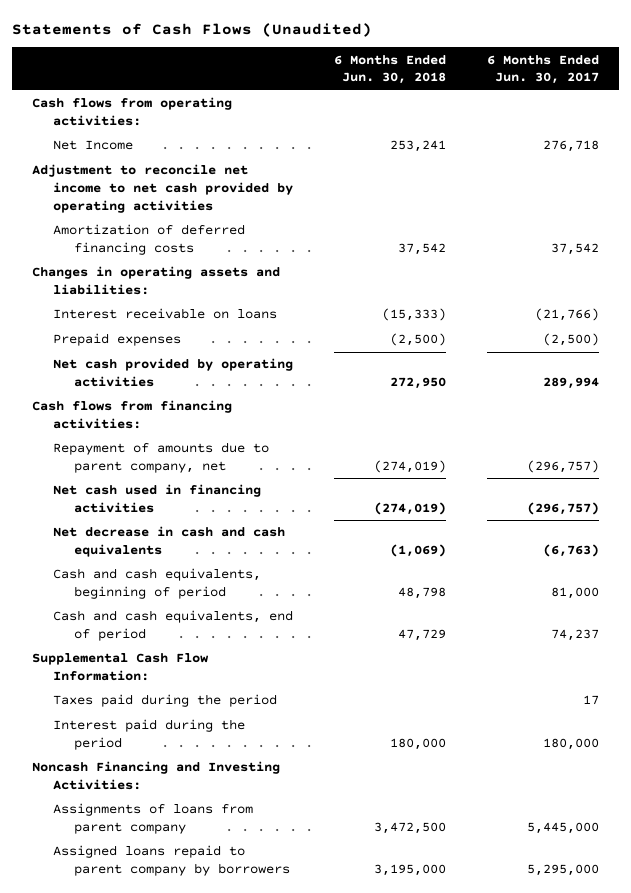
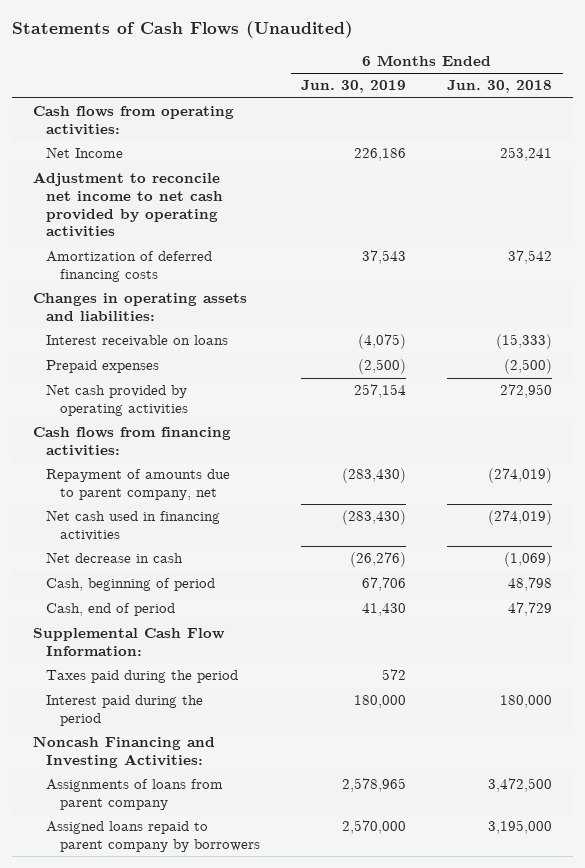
[486,54,599,85] 6 Months Ended Jun. 30, 2017 -> none
none -> [301,80,407,94] Jun. 30, 2019
[52,526,285,557] Net decrease in cash and cash equivalents -> [46,552,184,564] Net decrease in cash
[52,568,261,599] Cash and cash equivalents, beginning of period -> [46,578,216,592] Cash, beginning of period
[52,610,293,641] Cash and cash equivalents, end of period -> [46,603,176,617] Cash, end of period

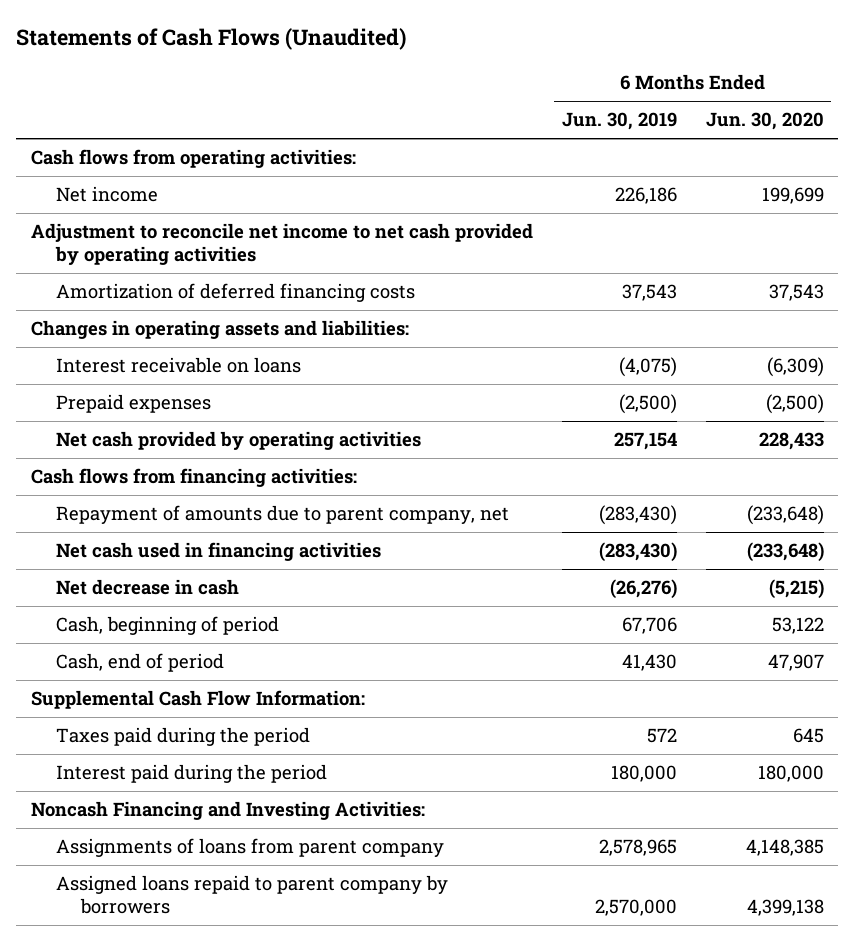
[447,80,553,94] Jun. 30, 2018 -> none
none -> [705,112,824,131] Jun. 30, 2020
[46,147,124,159] Net Income -> [55,186,158,203] Net income

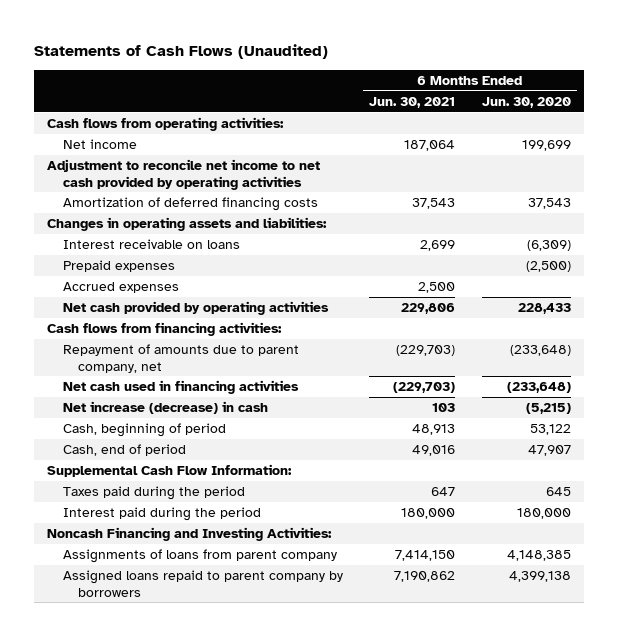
[561,112,677,131] Jun. 30, 2019 -> none
none -> [369,97,456,109] Jun. 30, 2021
none -> [62,282,179,294] Accrued expenses
[55,579,239,596] Net decrease in cash -> [62,401,268,415] Net increase (decrease) in cash

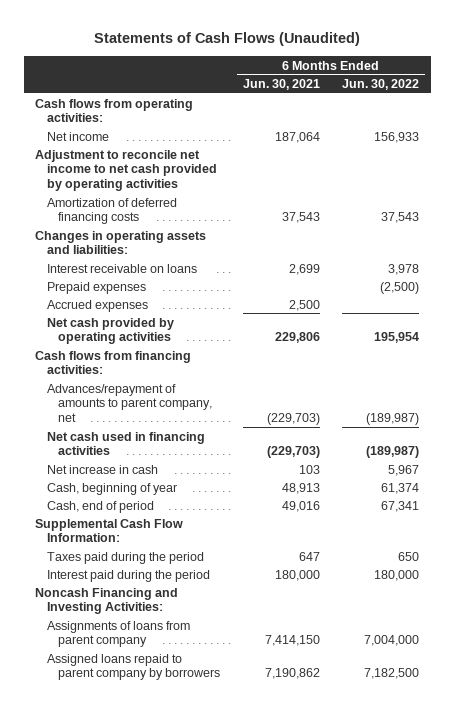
[481,97,571,109] Jun. 30, 2020 -> none
none -> [342,79,420,91] Jun. 30, 2022
[62,344,299,373] Repayment of amounts due to parent company, net -> [46,383,213,423] Advances/repayment of amounts to parent company, net
[62,401,268,415] Net increase (decrease) in cash -> [46,464,158,474] Net increase in cash
[62,423,226,438] Cash, beginning of period -> [46,482,177,495] Cash, beginning of year

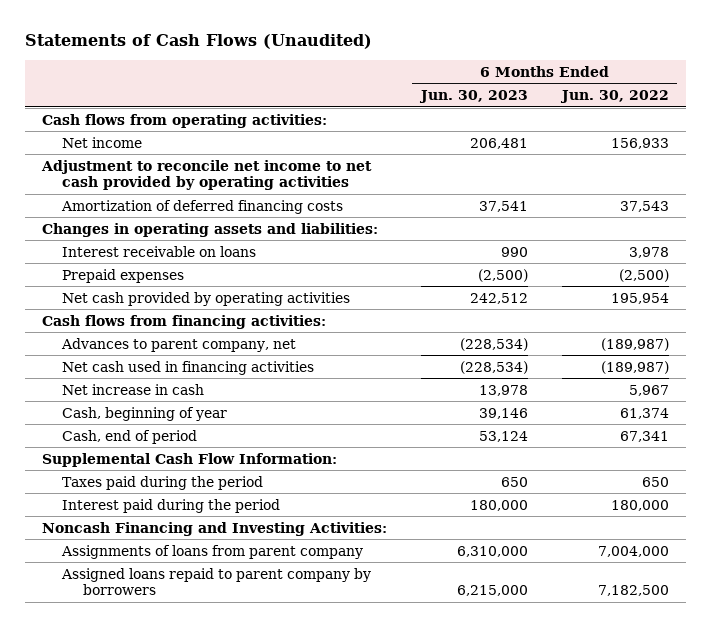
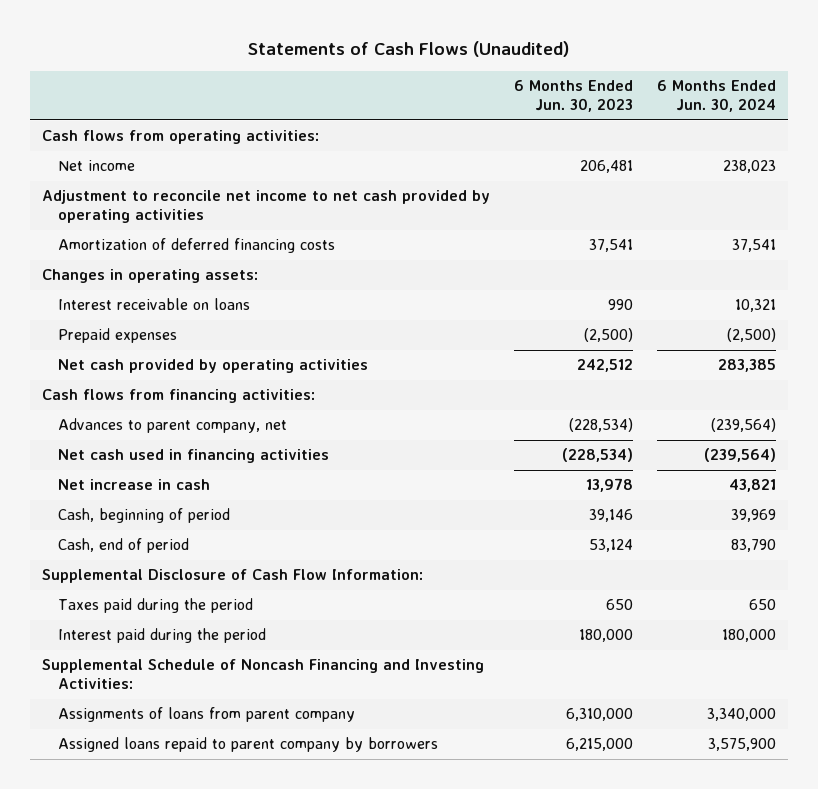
[559,89,669,103] Jun. 30, 2022 -> none
none -> [657,79,777,113] 6 Months Ended Jun. 30, 2024
[41,222,378,237] Changes in operating assets and liabilities: -> [41,269,258,284] Changes in operating assets:
[62,406,228,421] Cash, beginning of year -> [58,508,231,524] Cash, beginning of period
[41,452,337,467] Supplemental Cash Flow Information: -> [41,569,423,584] Supplemental Disclosure of Cash Flow Information:
[41,521,387,536] Noncash Financing and Investing Activities: -> [41,659,484,690] Supplemental Schedule of Noncash Financing and Investing Activities:

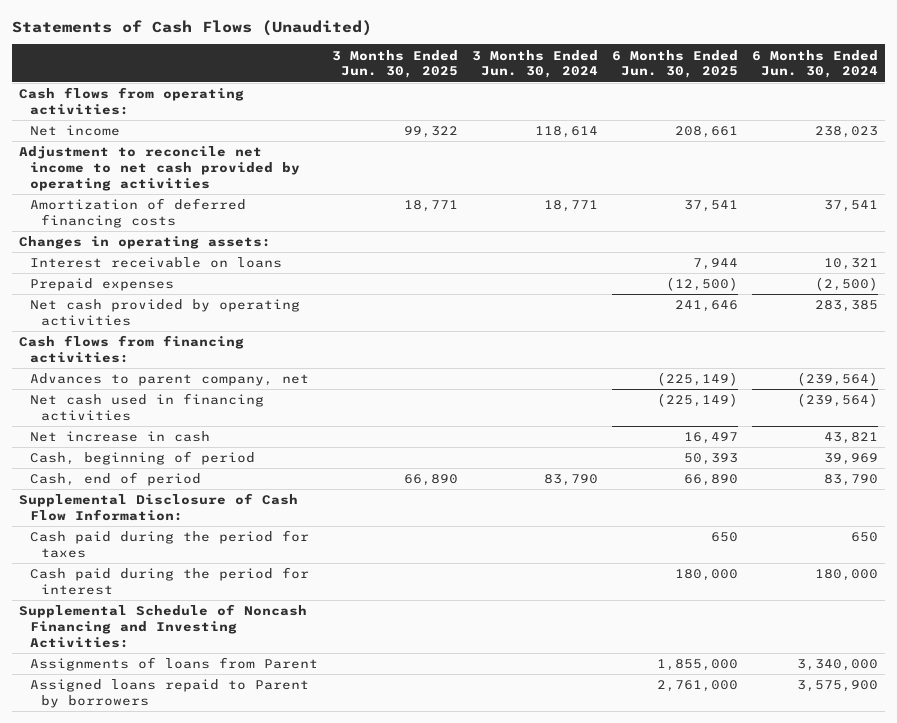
[513,79,633,113] 6 Months Ended Jun. 30, 2023 -> none
none -> [332,49,459,79] 3 Months Ended Jun. 30, 2025
none -> [472,49,599,79] 3 Months Ended Jun. 30, 2024
none -> [612,49,739,79] 6 Months Ended Jun. 30, 2025
[58,598,254,614] Taxes paid during the period -> [29,530,309,559] Cash paid during the period for taxes
[58,628,267,644] Interest paid during the period -> [29,567,309,596] Cash paid during the period for interest
[58,707,356,723] Assignments of loans from parent company -> [29,657,318,672] Assignments of loans from Parent
[58,737,439,753] Assigned loans repaid to parent company by borrowers -> [29,679,309,709] Assigned loans repaid to Parent by borrowers

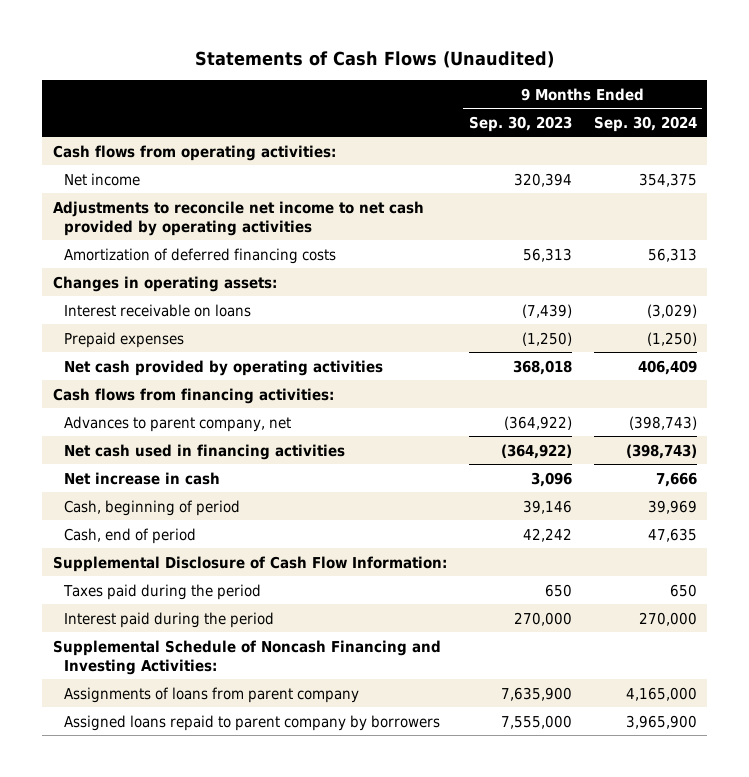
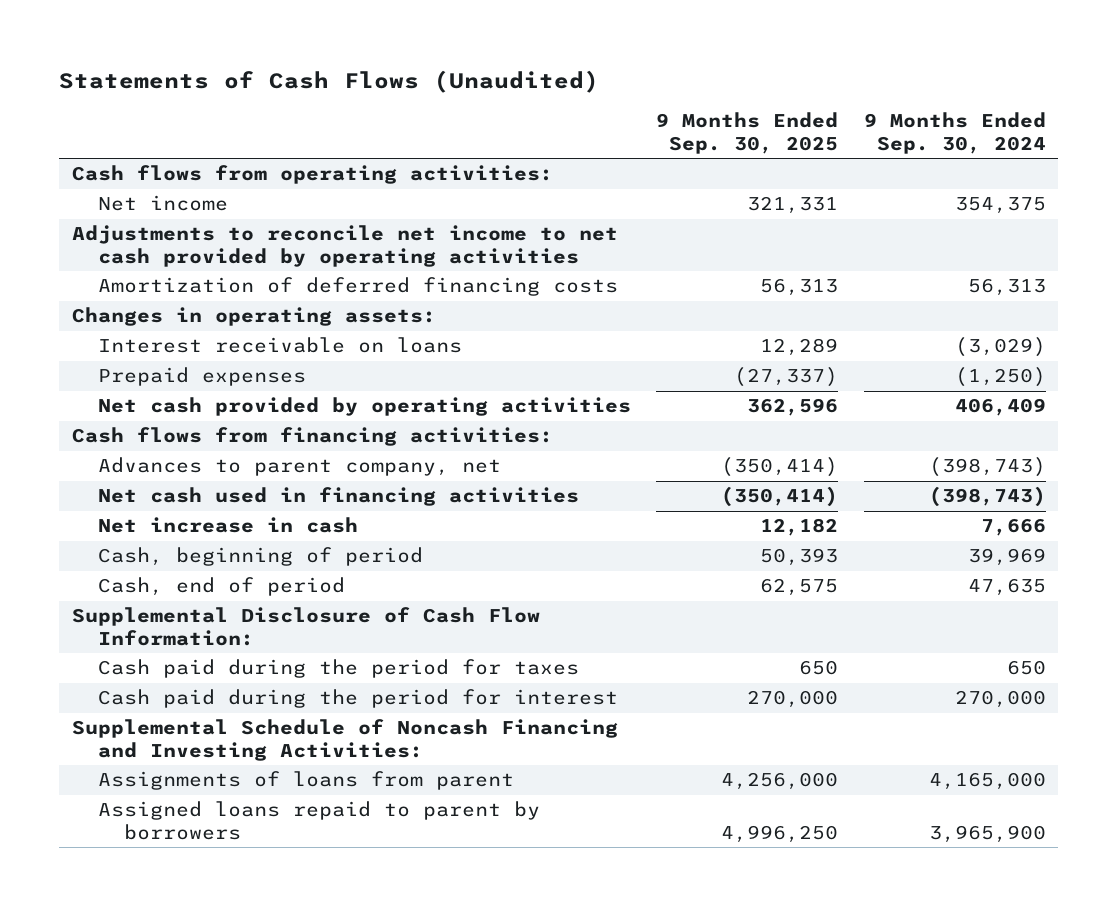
[468,115,572,132] Sep. 30, 2023 -> none
none -> [656,112,839,155] 9 Months Ended Sep. 30, 2025
[62,583,261,600] Taxes paid during the period -> [97,659,579,679] Cash paid during the period for taxes
[63,611,274,628] Interest paid during the period -> [97,689,618,709] Cash paid during the period for interest
[63,686,359,703] Assignments of loans from parent company -> [97,771,514,791] Assignments of loans from parent
[63,714,440,731] Assigned loans repaid to parent company by borrowers -> [97,801,540,840] Assigned loans repaid to parent by borrowers

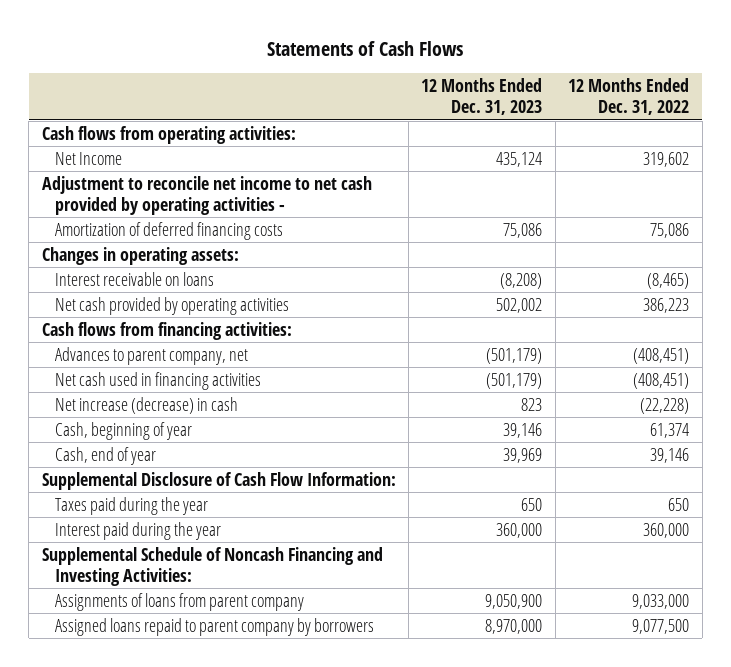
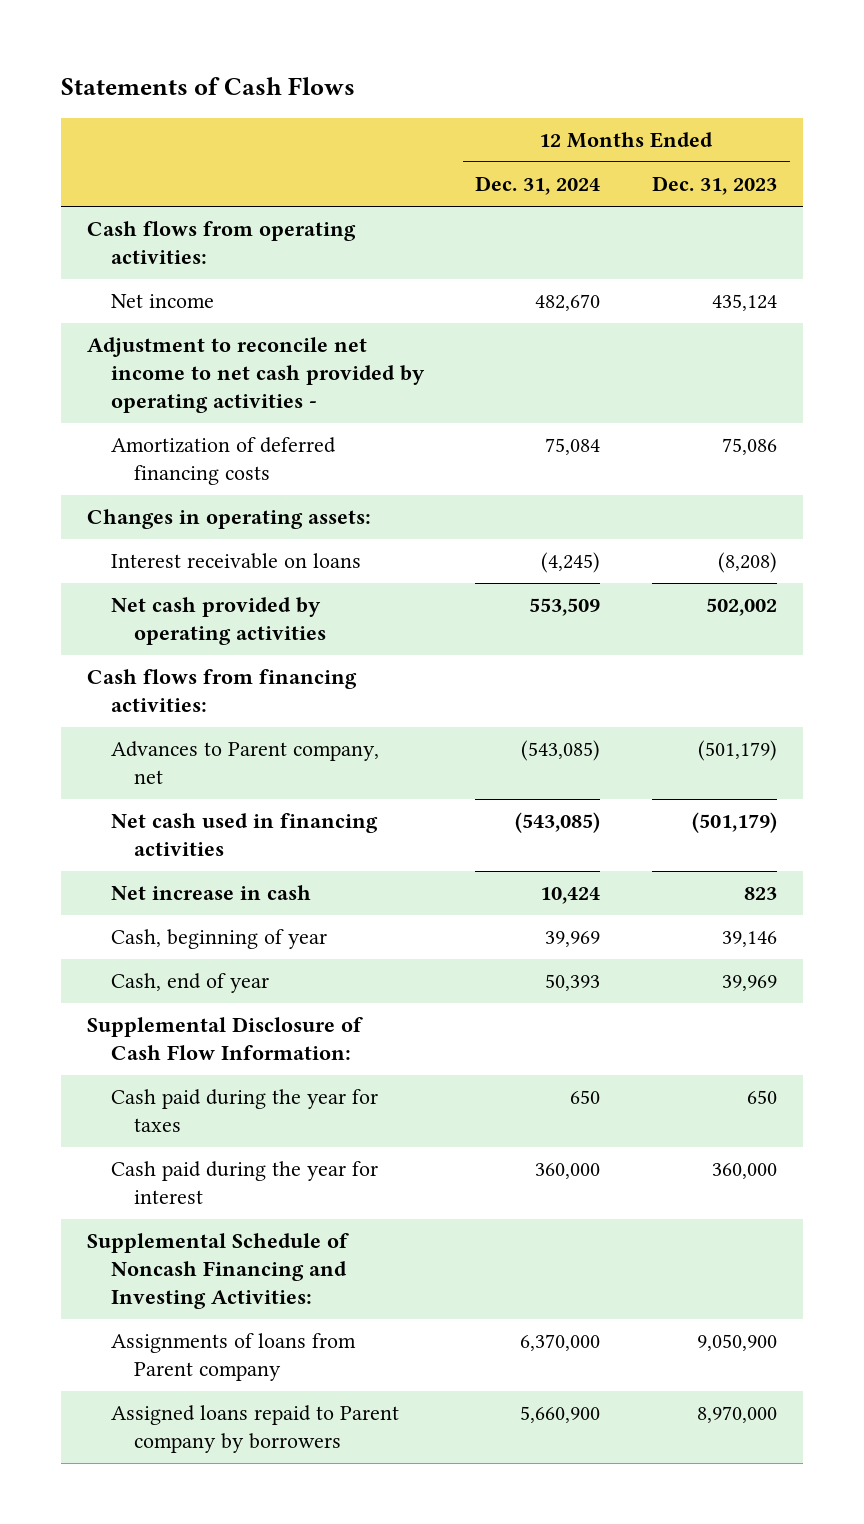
[568,78,690,116] 12 Months Ended Dec. 31, 2022 -> none
none -> [475,176,601,196] Dec. 31, 2024
[55,151,123,165] Net Income -> [110,294,214,309] Net income
[55,346,249,365] Advances to parent company, net -> [110,741,379,785] Advances to Parent company, net
[55,396,239,414] Net increase (decrease) in cash -> [110,885,311,901] Net increase in cash
[55,496,209,515] Taxes paid during the year -> [110,1089,378,1133] Cash paid during the year for taxes
[55,521,222,540] Interest paid during the year -> [110,1161,378,1205] Cash paid during the year for interest
[55,592,305,611] Assignments of loans from parent company -> [110,1333,356,1382] Assignments of loans from Parent company
[55,617,375,636] Assigned loans repaid to parent company by borrowers -> [110,1405,399,1454] Assigned loans repaid to Parent company by borrowers

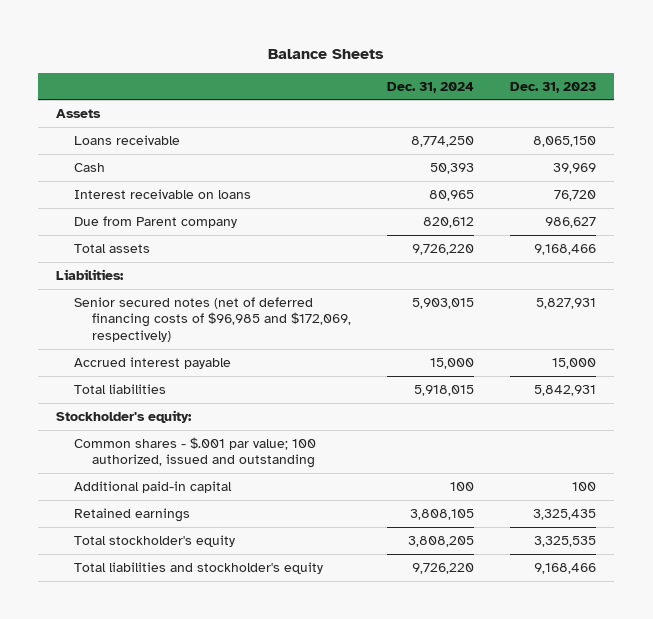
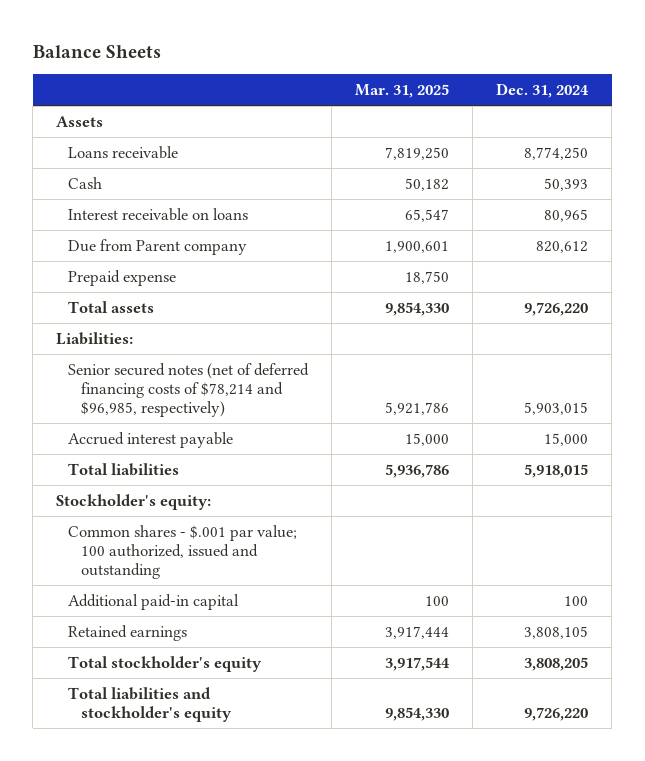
[510,81,597,93] Dec. 31, 2023 -> none
none -> [355,83,450,98] Mar. 31, 2025
none -> [68,269,177,286] Prepaid expense
[74,296,351,343] Senior secured notes (net of deferred financing costs of $96,985 and $172,069, respectively) -> [68,362,310,417] Senior secured notes (net of deferred financing costs of $78,214 and $96,985, respectively)

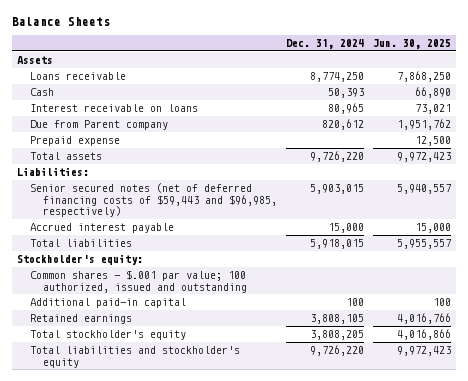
[355,83,450,98] Mar. 31, 2025 -> none
none -> [372,38,451,49] Jun. 30, 2025
[68,362,310,417] Senior secured notes (net of deferred financing costs of $78,214 and $96,985, respectively) -> [29,183,277,217] Senior secured notes (net of deferred financing costs of $59,443 and $96,985, respectively)

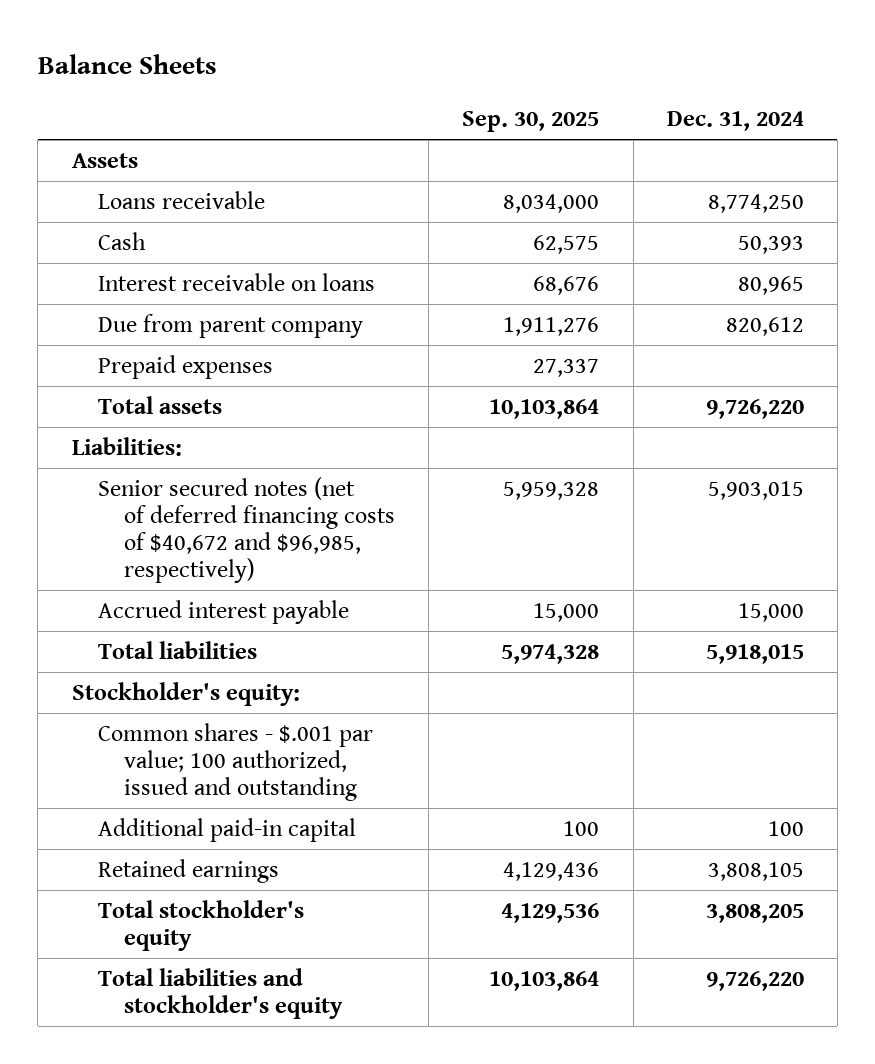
[372,38,451,49] Jun. 30, 2025 -> none
none -> [462,110,600,132] Sep. 30, 2025
[29,120,168,131] Due from Parent company -> [97,313,363,338] Due from parent company
[29,136,120,147] Prepaid expense -> [97,354,273,379] Prepaid expenses
[29,183,277,217] Senior secured notes (net of deferred financing costs of $59,443 and $96,985, respectively) -> [97,476,396,583] Senior secured notes (net of deferred financing costs of $40,672 and $96,985, respectively)

